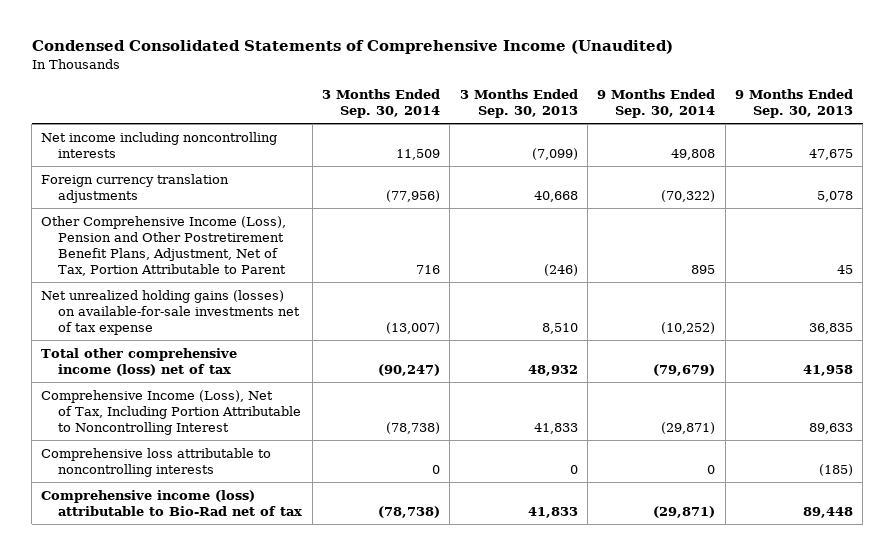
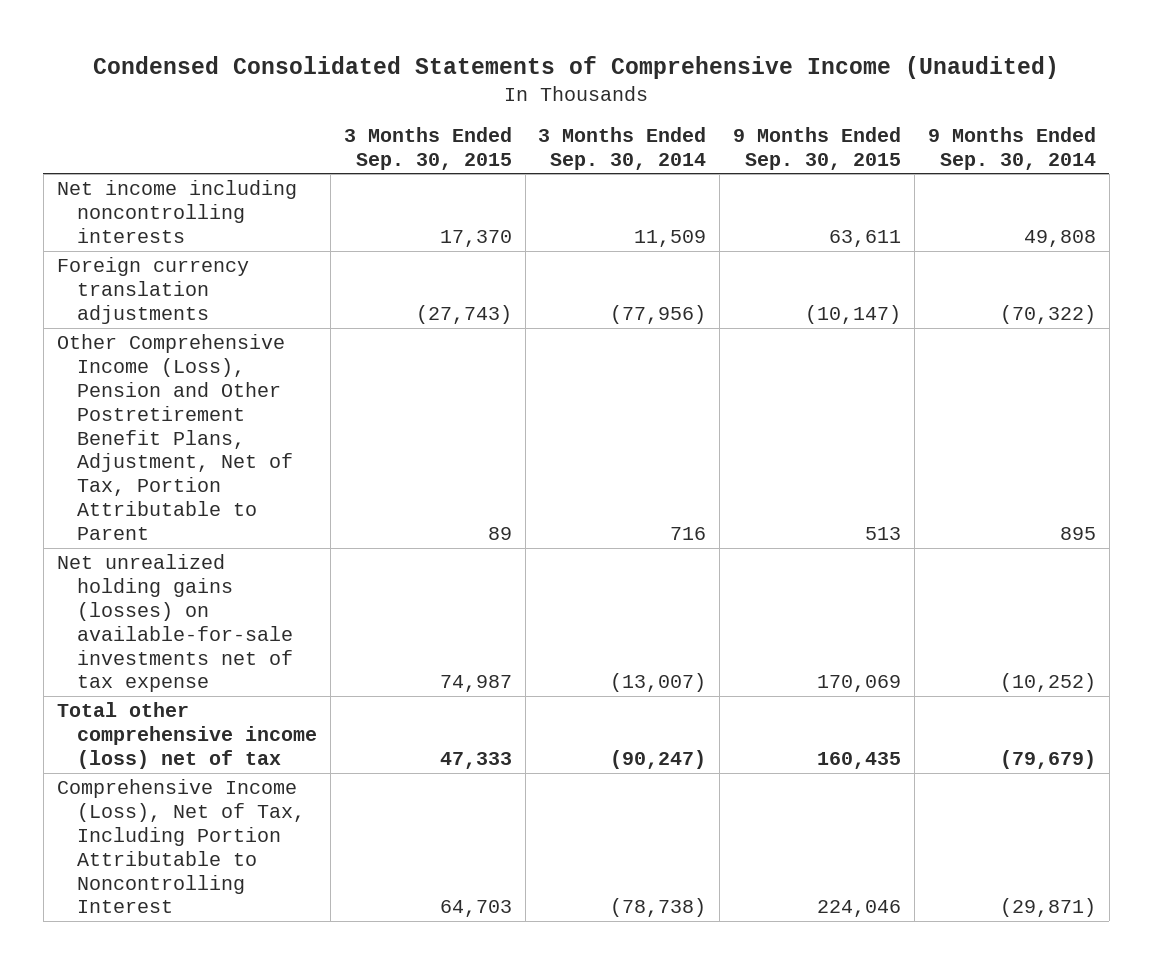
[459,89,578,119] 3 Months Ended Sep. 30, 2013 -> none
[734,89,853,119] 9 Months Ended Sep. 30, 2013 -> none
none -> [343,126,512,170] 3 Months Ended Sep. 30, 2015
none -> [733,126,902,170] 9 Months Ended Sep. 30, 2015
[41,447,272,477] Comprehensive loss attributable to noncontrolling interests -> none
[41,489,303,516] Comprehensive income (loss) attributable to Bio-Rad net of tax -> none

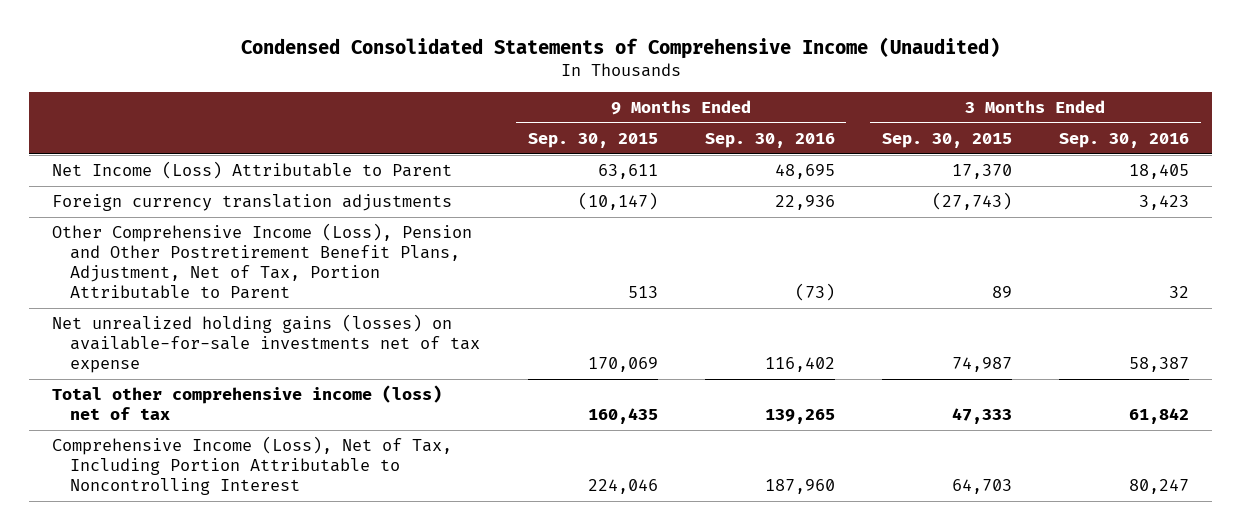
[538,126,707,170] 3 Months Ended Sep. 30, 2014 -> none
[927,126,1096,170] 9 Months Ended Sep. 30, 2014 -> none
none -> [704,132,835,148] Sep. 30, 2016
none -> [1058,132,1189,148] Sep. 30, 2016
[56,179,297,243] Net income including noncontrolling interests -> [52,160,453,179] Net Income (Loss) Attributable to Parent

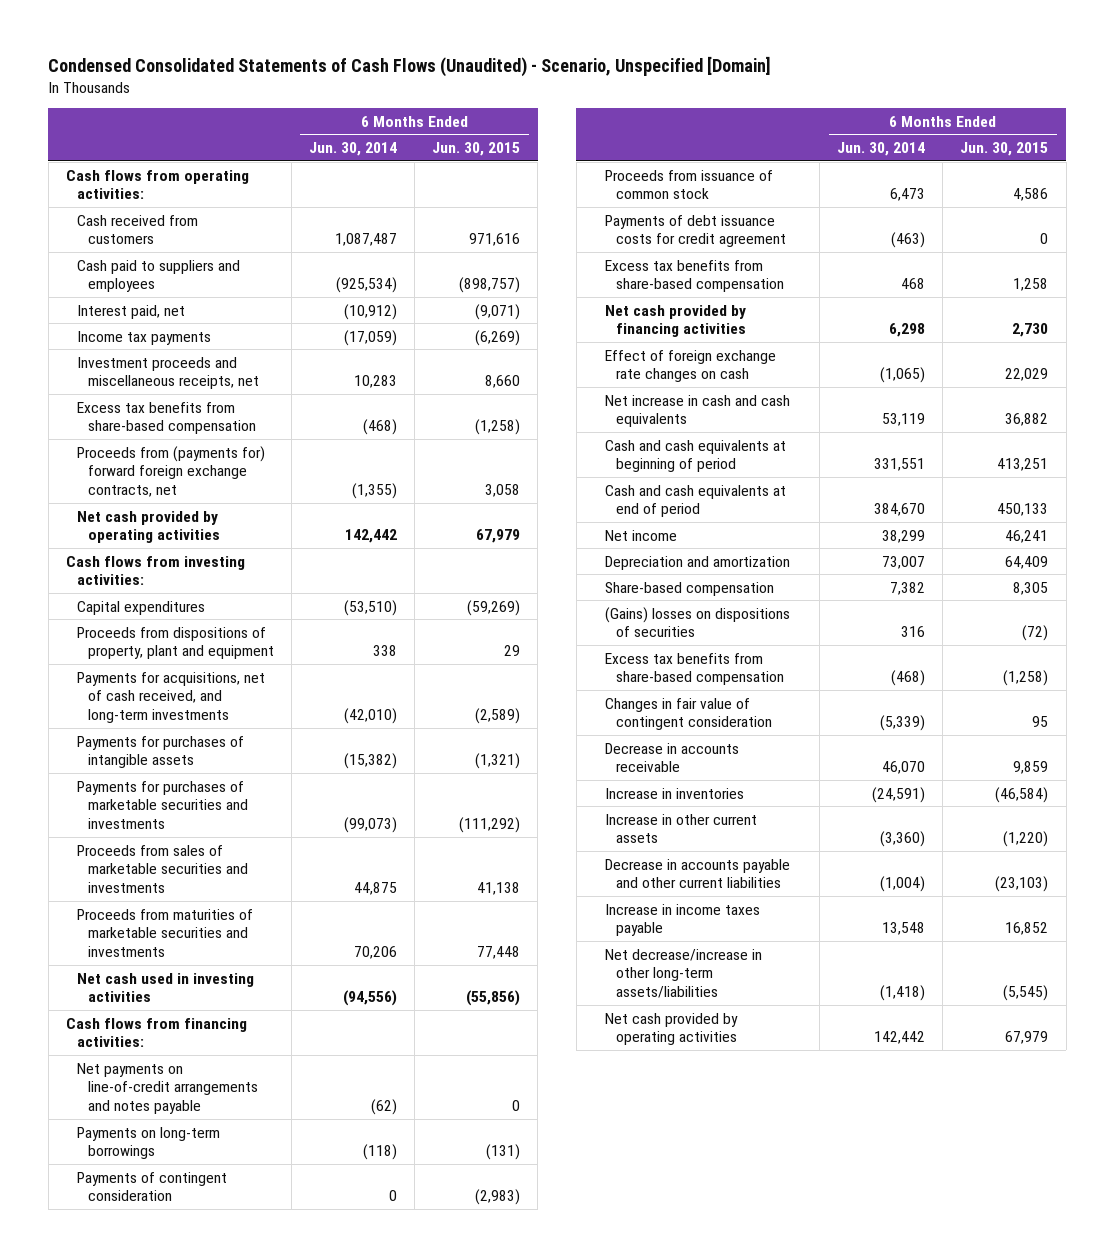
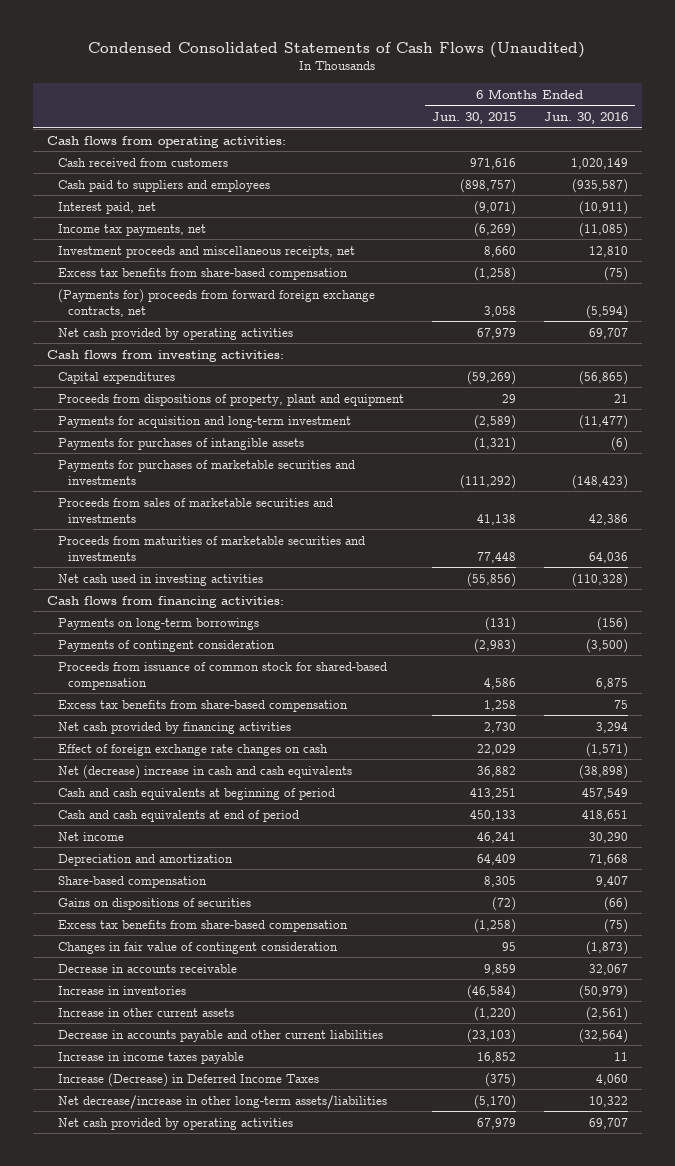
[48,56,772,78] Condensed Consolidated Statements of Cash Flows (Unaudited) - Scenario, Unspecified [Domain] -> [88,42,586,59] Condensed Consolidated Statements of Cash Flows (Unaudited)
[309,142,398,157] Jun. 30, 2014 -> none
none -> [543,111,628,124] Jun. 30, 2016
[76,330,211,345] Income tax payments -> [57,223,206,236] Income tax payments, net
[76,445,265,498] Proceeds from (payments for) forward foreign exchange contracts, net -> [57,288,375,317] (Payments for) proceeds from forward foreign exchange contracts, net
[76,671,265,724] Payments for acquisitions, net of cash received, and long-term investments -> [57,415,351,428] Payments for acquisition and long-term investment
[76,1062,259,1115] Net payments on line-of-credit arrangements and notes payable -> none
[605,214,787,248] Payments of debt issuance costs for credit agreement -> none
[605,169,774,200] Proceeds from issuance of common stock -> [57,661,387,690] Proceeds from issuance of common stock for shared-based compensation
[605,394,791,428] Net increase in cash and cash equivalents -> [57,764,352,779] Net (decrease) increase in cash and cash equivalents
[605,606,791,638] (Gains) losses on dispositions of securities -> [57,897,251,910] Gains on dispositions of securities
none -> [57,1072,319,1087] Increase (Decrease) in Deferred Income Taxes
[1003,985,1049,1002] (5,545) -> [473,1094,516,1109] (5,170)

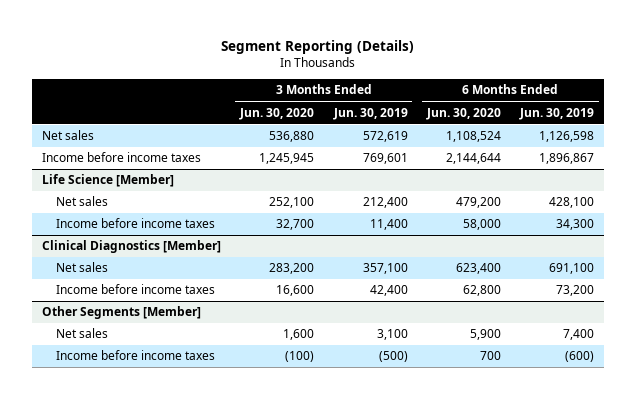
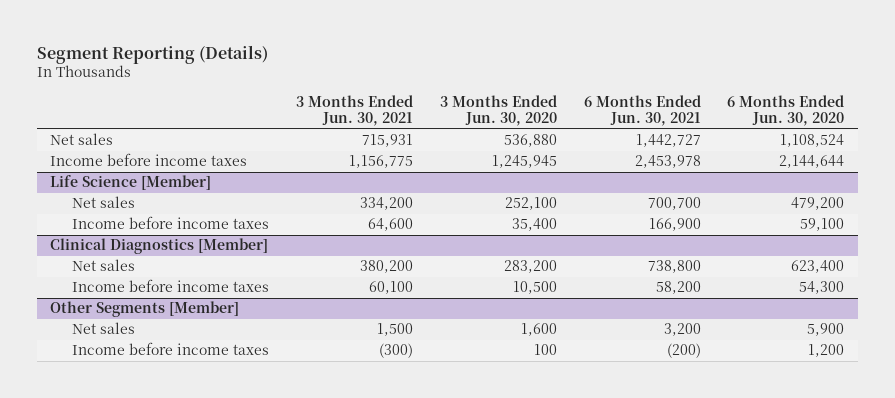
[332,107,408,120] Jun. 30, 2019 -> none
[519,107,595,120] Jun. 30, 2019 -> none
none -> [296,94,414,127] 3 Months Ended Jun. 30, 2021
none -> [583,94,701,127] 6 Months Ended Jun. 30, 2021
[276,219,315,231] 32,700 -> [511,218,557,232] 35,400
[462,219,501,231] 58,000 -> [800,218,845,232] 59,100
[276,285,315,297] 16,600 -> [512,281,557,295] 10,500
[462,285,501,297] 62,800 -> [799,281,845,295] 54,300
[285,351,315,363] (100) -> [533,344,557,356] 100
[479,351,501,361] 700 -> [808,344,845,358] 1,200

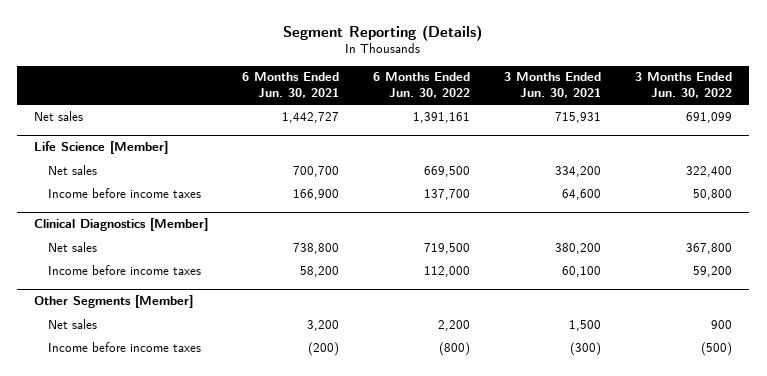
[439,94,557,127] 3 Months Ended Jun. 30, 2020 -> none
[727,94,845,127] 6 Months Ended Jun. 30, 2020 -> none
none -> [373,72,471,99] 6 Months Ended Jun. 30, 2022
none -> [635,72,733,99] 3 Months Ended Jun. 30, 2022
[50,153,248,167] Income before income taxes -> none

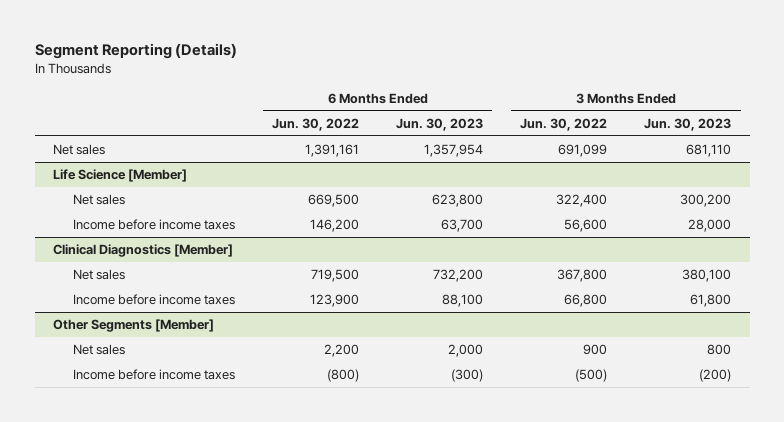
[242,72,340,99] 6 Months Ended Jun. 30, 2021 -> none
[504,72,602,99] 3 Months Ended Jun. 30, 2021 -> none
none -> [396,117,484,131] Jun. 30, 2023
none -> [644,117,732,131] Jun. 30, 2023
[424,188,471,200] 137,700 -> [310,219,360,233] 146,200
[693,188,733,200] 50,800 -> [564,219,608,233] 56,600
[424,265,471,277] 112,000 -> [310,294,360,308] 123,900
[693,265,733,277] 59,200 -> [564,294,608,308] 66,800

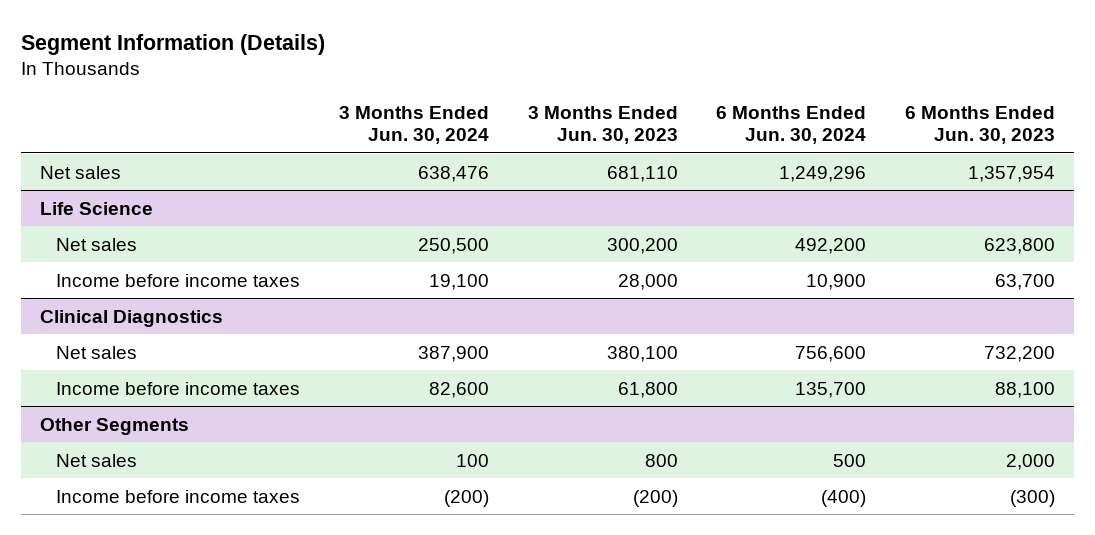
[34,43,237,60] Segment Reporting (Details) -> [20,33,325,55] Segment Information (Details)
[272,117,360,131] Jun. 30, 2022 -> none
[520,117,608,131] Jun. 30, 2022 -> none
none -> [338,105,489,145] 3 Months Ended Jun. 30, 2024
none -> [716,105,867,145] 6 Months Ended Jun. 30, 2024
[53,169,188,183] Life Science [Member] -> [40,201,154,215] Life Science
[53,244,234,258] Clinical Diagnostics [Member] -> [40,309,224,327] Clinical Diagnostics
[53,319,215,333] Other Segments [Member] -> [40,417,190,435] Other Segments

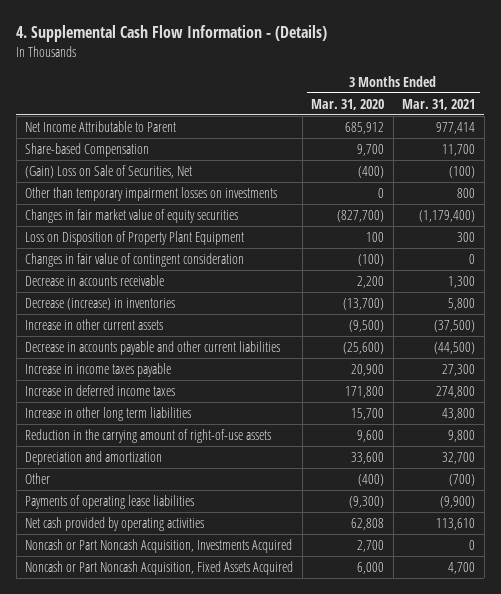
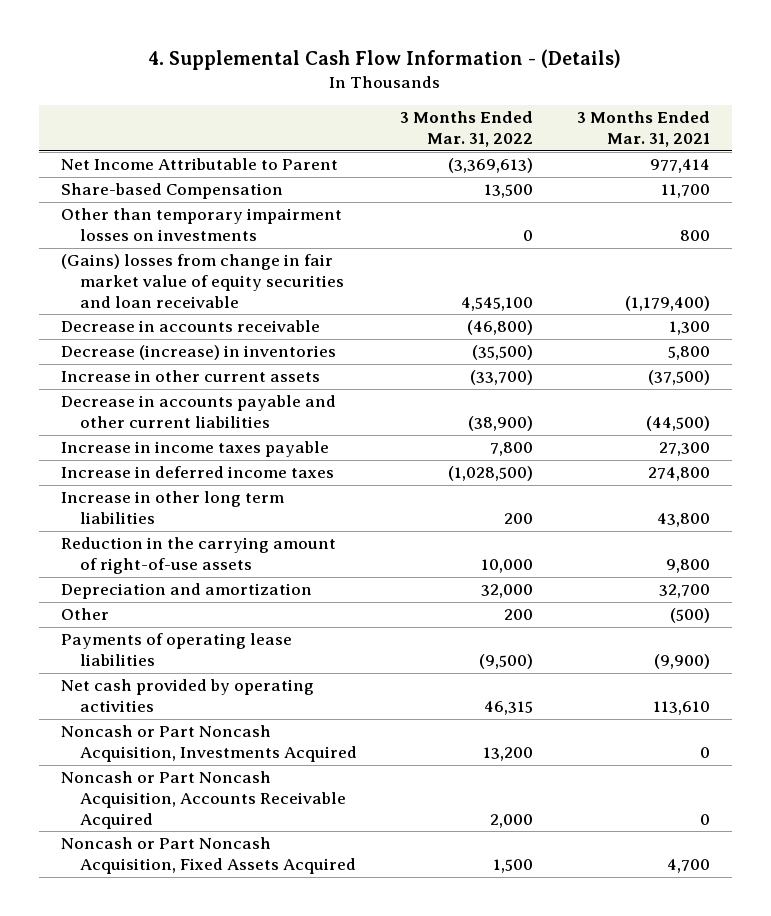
[311,98,385,110] Mar. 31, 2020 -> none
none -> [400,111,534,148] 3 Months Ended Mar. 31, 2022
[25,164,193,178] (Gain) Loss on Sale of Securities, Net -> none
[25,230,245,245] Loss on Disposition of Property Plant Equipment -> none
[25,252,245,267] Changes in fair value of contingent consideration -> none
[25,208,239,223] Changes in fair market value of equity securities -> [60,254,344,308] (Gains) losses from change in fair market value of equity securities and loan receivable
[449,473,476,486] (700) -> [670,608,711,624] (500)
none -> [60,771,346,829] Noncash or Part Noncash Acquisition, Accounts Receivable Acquired

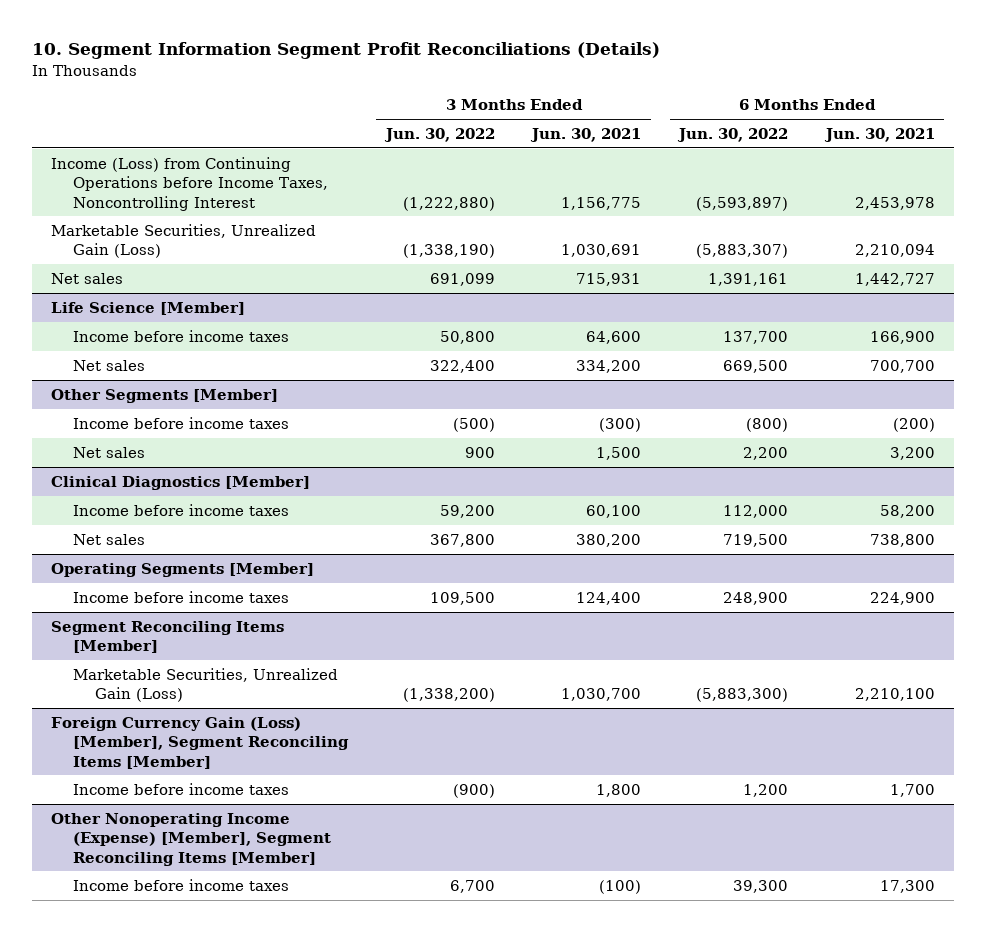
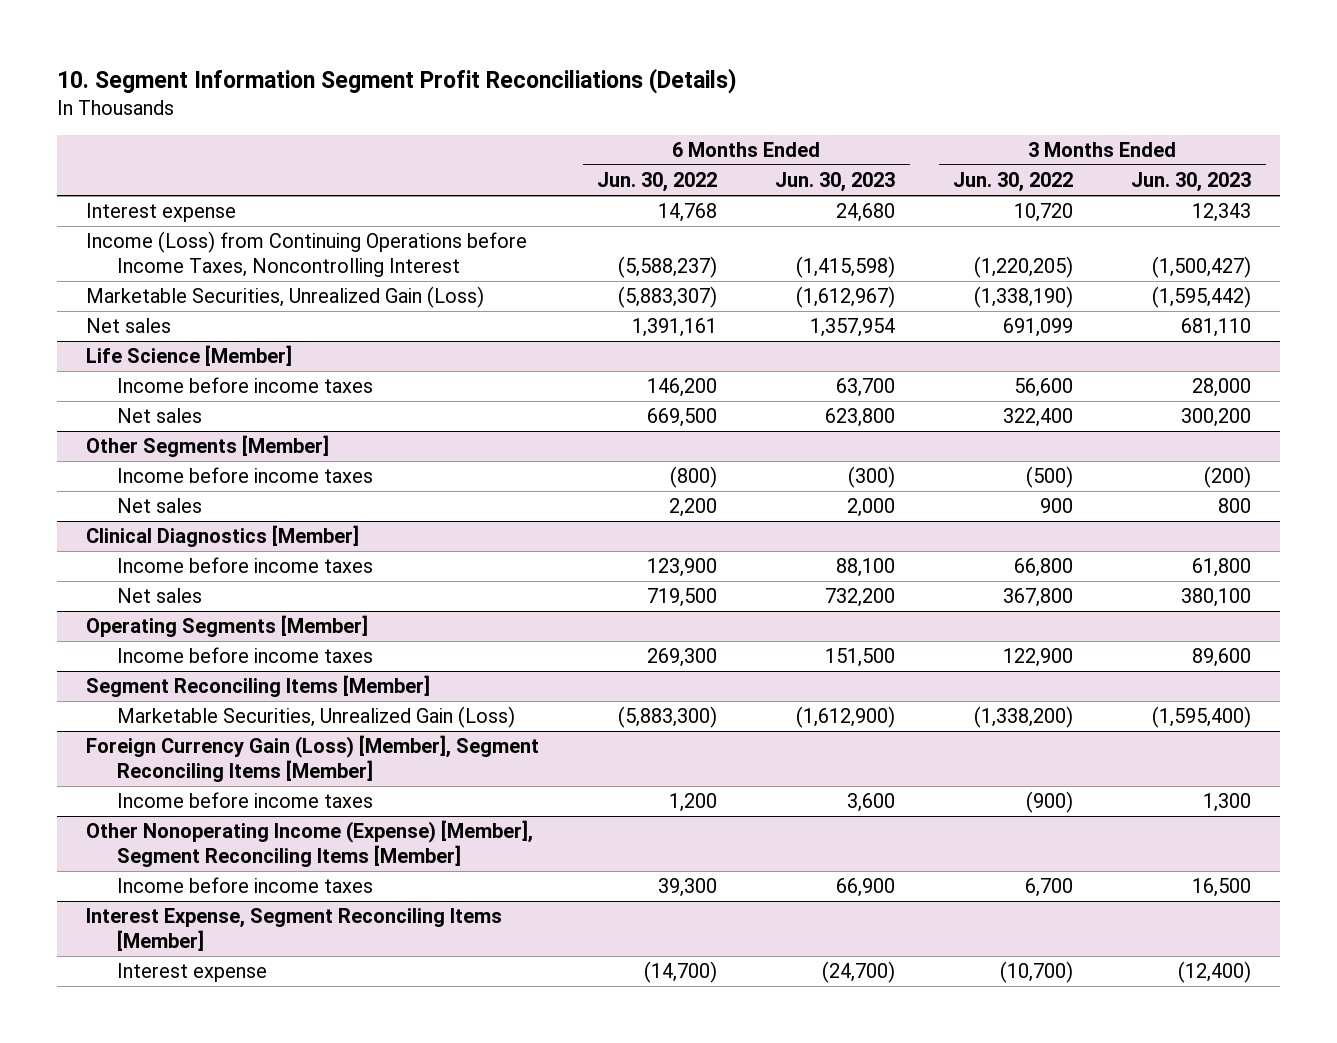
[530,127,642,142] Jun. 30, 2021 -> none
[824,127,936,142] Jun. 30, 2021 -> none
none -> [775,171,896,192] Jun. 30, 2023
none -> [1131,171,1252,192] Jun. 30, 2023
none -> [85,203,236,223] Interest expense
[402,196,495,211] (1,222,880) -> [974,255,1074,278] (1,220,205)
[696,196,789,211] (5,593,897) -> [618,255,718,278] (5,588,237)
[439,330,495,344] 50,800 -> [1014,378,1074,398] 56,600
[723,330,789,344] 137,700 -> [647,378,718,398] 146,200
[439,504,495,518] 59,200 -> [1014,558,1074,578] 66,800
[723,504,789,518] 112,000 -> [647,558,718,578] 123,900
[429,591,495,605] 109,500 -> [1003,648,1074,668] 122,900
[723,591,789,605] 248,900 -> [647,648,718,668] 269,300
none -> [85,908,502,951] Interest Expense, Segment Reconciling Items [Member]
none -> [116,963,267,983] Interest expense

